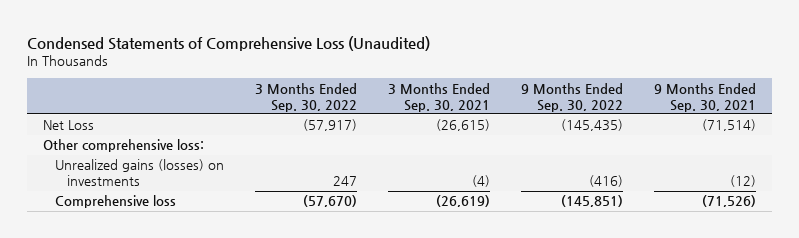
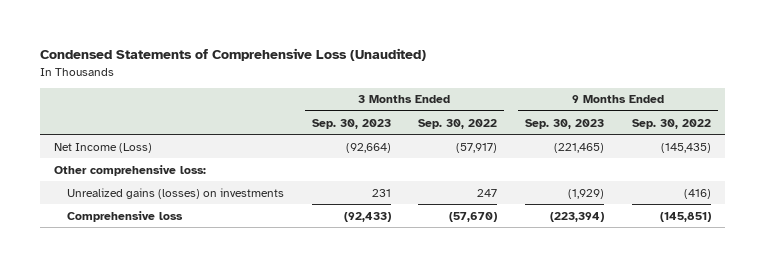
[388,82,491,112] 3 Months Ended Sep. 30, 2021 -> none
[654,82,757,112] 9 Months Ended Sep. 30, 2021 -> none
none -> [311,118,391,129] Sep. 30, 2023
none -> [525,118,605,129] Sep. 30, 2023
[42,120,94,131] Net Loss -> [54,142,153,153] Net Income (Loss)

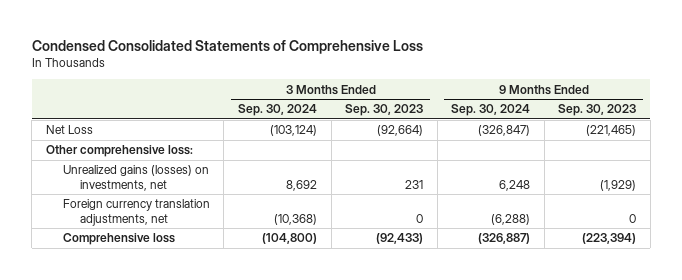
[40,48,427,62] Condensed Statements of Comprehensive Loss (Unaudited) -> [31,39,423,54] Condensed Consolidated Statements of Comprehensive Loss
[418,118,498,129] Sep. 30, 2022 -> none
[631,118,711,129] Sep. 30, 2022 -> none
none -> [237,104,317,117] Sep. 30, 2024
none -> [451,104,531,117] Sep. 30, 2024
[54,142,153,153] Net Income (Loss) -> [45,125,93,135] Net Loss
[66,187,284,199] Unrealized gains (losses) on investments -> [62,165,209,191] Unrealized gains (losses) on investments, net
none -> [62,199,210,226] Foreign currency translation adjustments, net

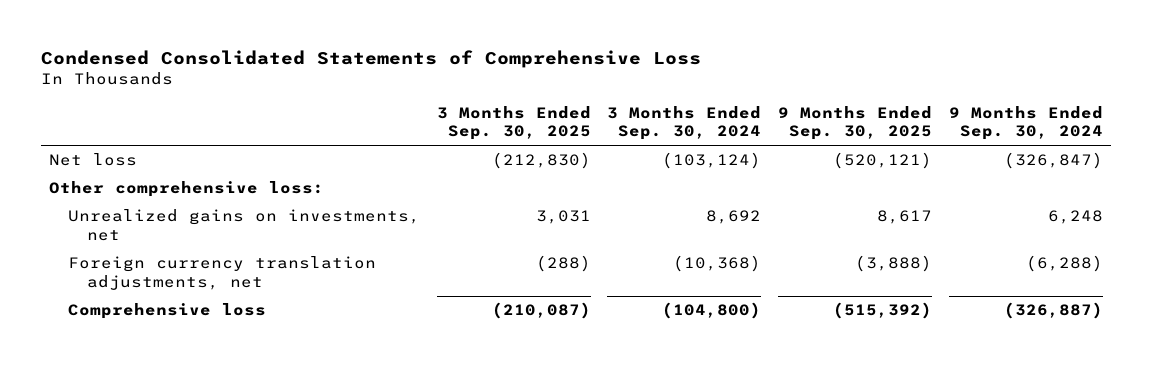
[345,104,424,117] Sep. 30, 2023 -> none
[558,104,637,117] Sep. 30, 2023 -> none
none -> [436,106,591,141] 3 Months Ended Sep. 30, 2025
none -> [778,106,933,141] 9 Months Ended Sep. 30, 2025
[45,125,93,135] Net Loss -> [49,153,138,167] Net loss
[62,165,209,191] Unrealized gains (losses) on investments, net -> [67,209,420,241] Unrealized gains on investments, net

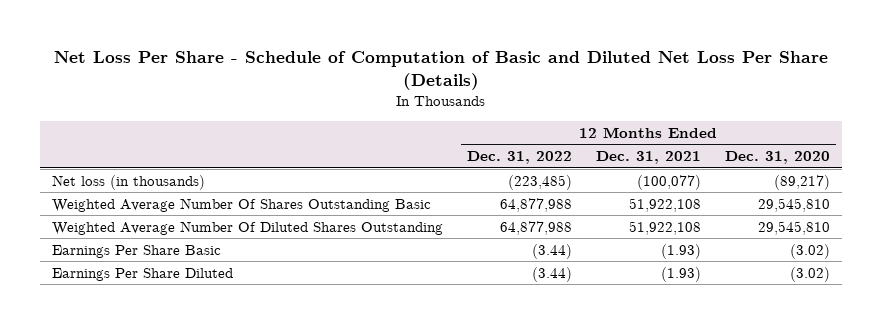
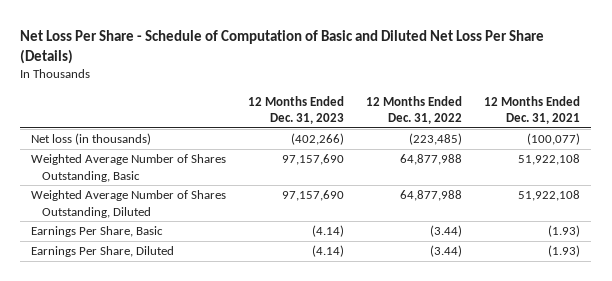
[725,151,831,165] Dec. 31, 2020 -> none
none -> [248,95,345,125] 12 Months Ended Dec. 31, 2023
[51,197,431,212] Weighted Average Number Of Shares Outstanding Basic -> [31,154,227,182] Weighted Average Number of Shares Outstanding, Basic
[51,220,443,235] Weighted Average Number Of Diluted Shares Outstanding -> [31,190,227,218] Weighted Average Number of Shares Outstanding, Diluted
[51,244,221,258] Earnings Per Share Basic -> [31,226,164,238] Earnings Per Share, Basic
[51,267,233,281] Earnings Per Share Diluted -> [31,246,175,258] Earnings Per Share, Diluted

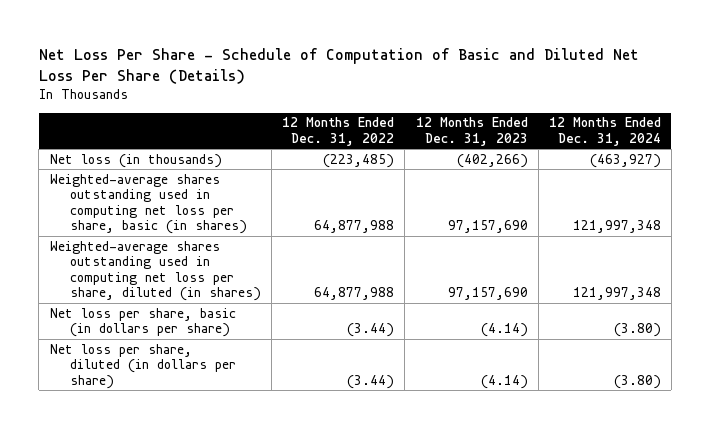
[484,95,581,125] 12 Months Ended Dec. 31, 2021 -> none
none -> [548,117,661,146] 12 Months Ended Dec. 31, 2024
[31,154,227,182] Weighted Average Number of Shares Outstanding, Basic -> [49,173,248,235] Weighted-average shares outstanding used in computing net loss per share, basic (in shares)
[31,190,227,218] Weighted Average Number of Shares Outstanding, Diluted -> [49,240,262,302] Weighted-average shares outstanding used in computing net loss per share, diluted (in shares)
[31,226,164,238] Earnings Per Share, Basic -> [49,307,236,338] Net loss per share, basic (in dollars per share)
[31,246,175,258] Earnings Per Share, Diluted -> [49,343,237,389] Net loss per share, diluted (in dollars per share)

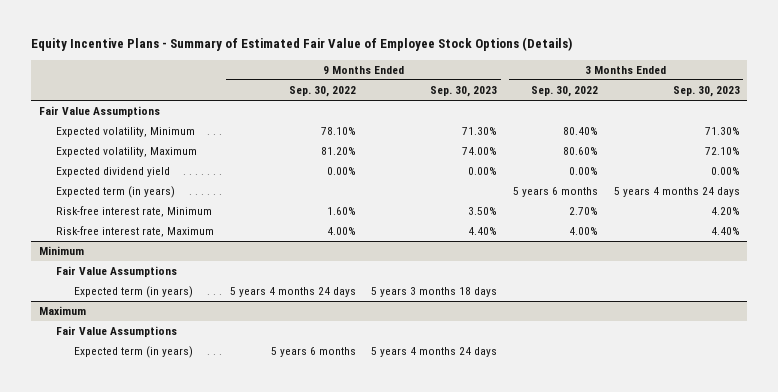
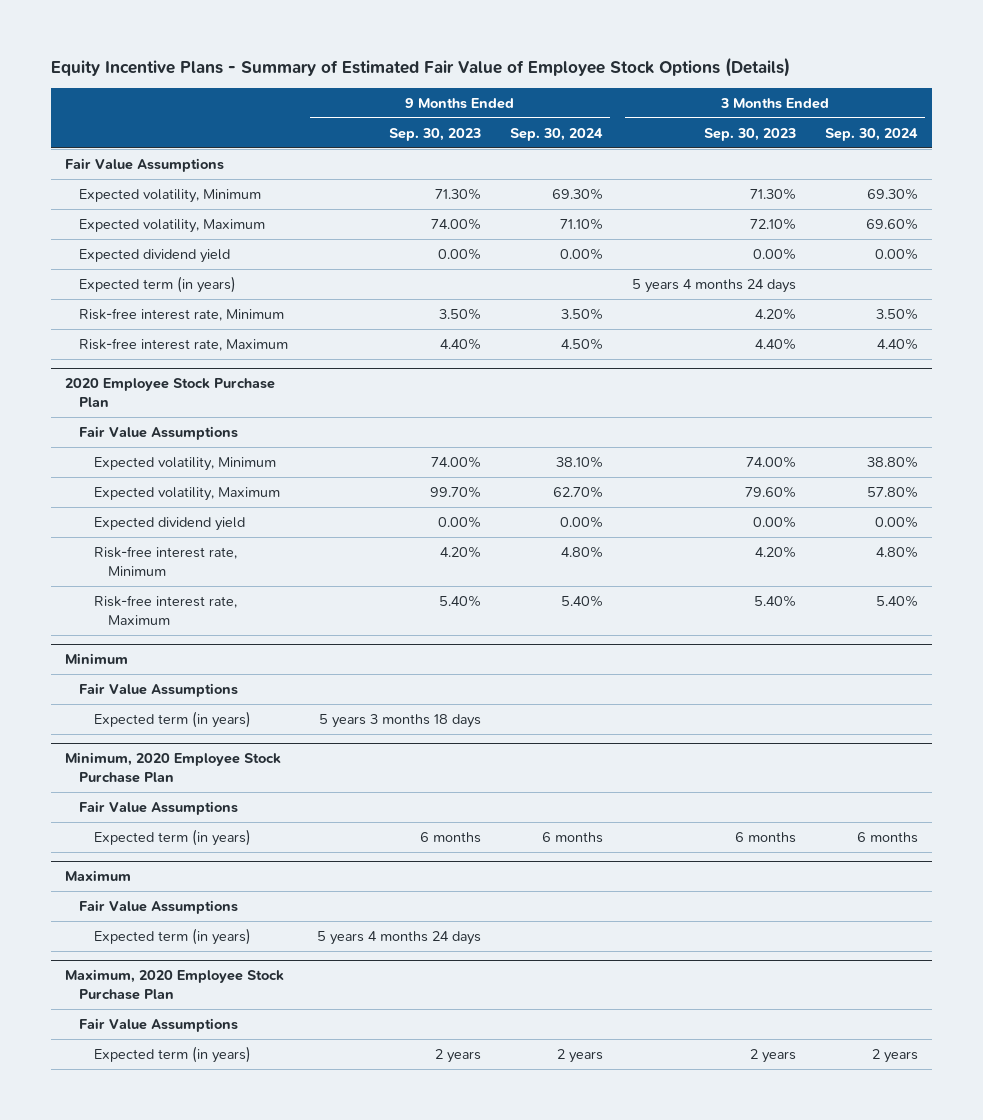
[288,86,356,98] Sep. 30, 2022 -> none
[530,86,598,98] Sep. 30, 2022 -> none
none -> [510,127,604,141] Sep. 30, 2024
none -> [824,127,918,141] Sep. 30, 2024
none -> [65,378,276,408] 2020 Employee Stock Purchase Plan
none -> [79,425,239,440] Fair Value Assumptions
none -> [93,456,276,471] Expected volatility, Minimum
none -> [93,486,280,501] Expected volatility, Maximum
none -> [93,516,245,531] Expected dividend yield
none -> [93,545,237,576] Risk-free interest rate, Minimum
none -> [93,594,237,625] Risk-free interest rate, Maximum
none -> [65,752,282,784] Minimum, 2020 Employee Stock Purchase Plan
none -> [79,800,239,815] Fair Value Assumptions
none -> [93,828,251,846] Expected term (in years)
none -> [65,969,285,1001] Maximum, 2020 Employee Stock Purchase Plan
none -> [79,1017,239,1032] Fair Value Assumptions
none -> [93,1045,251,1063] Expected term (in years)

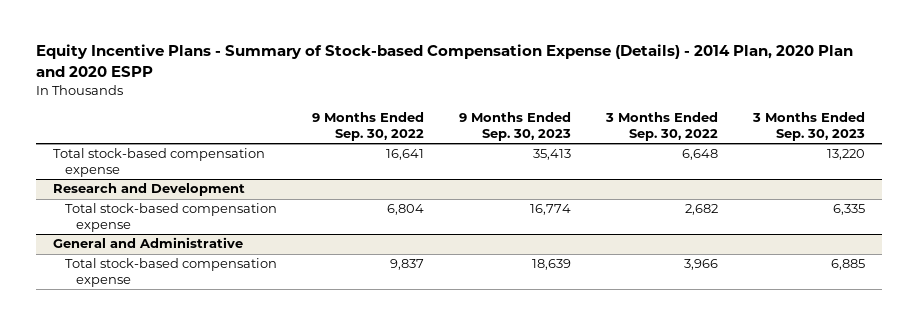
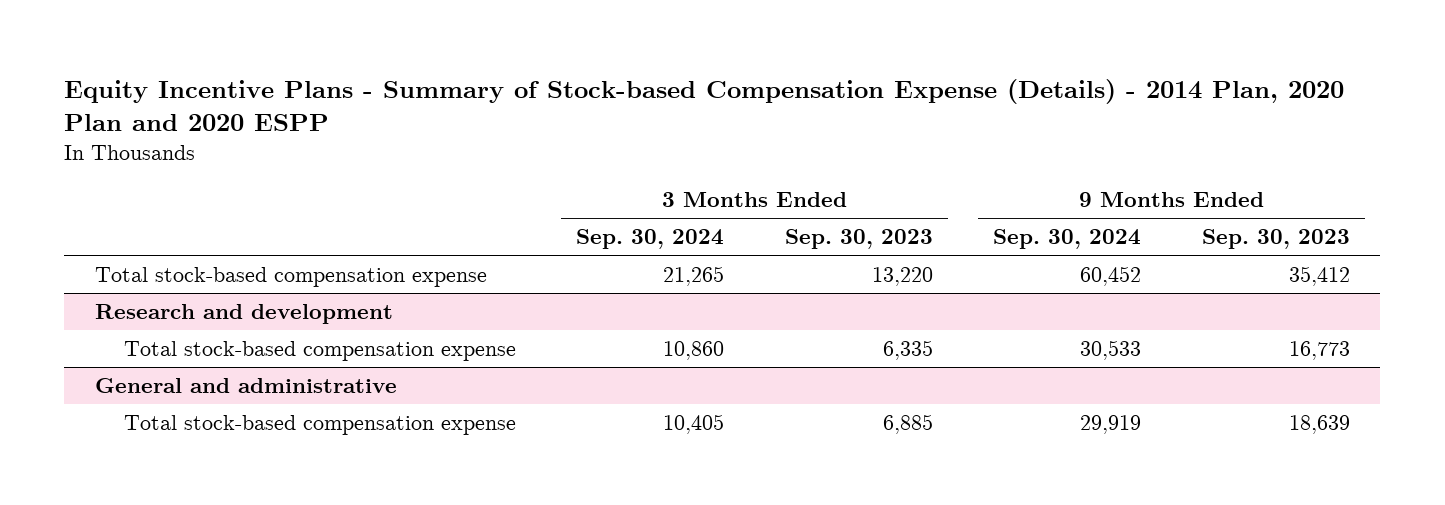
[311,112,424,142] 9 Months Ended Sep. 30, 2022 -> none
[604,112,718,142] 3 Months Ended Sep. 30, 2022 -> none
none -> [576,229,725,250] Sep. 30, 2024
none -> [993,229,1142,250] Sep. 30, 2024
[532,149,571,161] 35,413 -> [1289,265,1351,286] 35,412
[53,183,246,197] Research and Development -> [94,303,393,324] Research and development
[529,204,571,216] 16,774 -> [1289,340,1351,360] 16,773
[53,237,244,249] General and Administrative -> [94,377,397,393] General and administrative

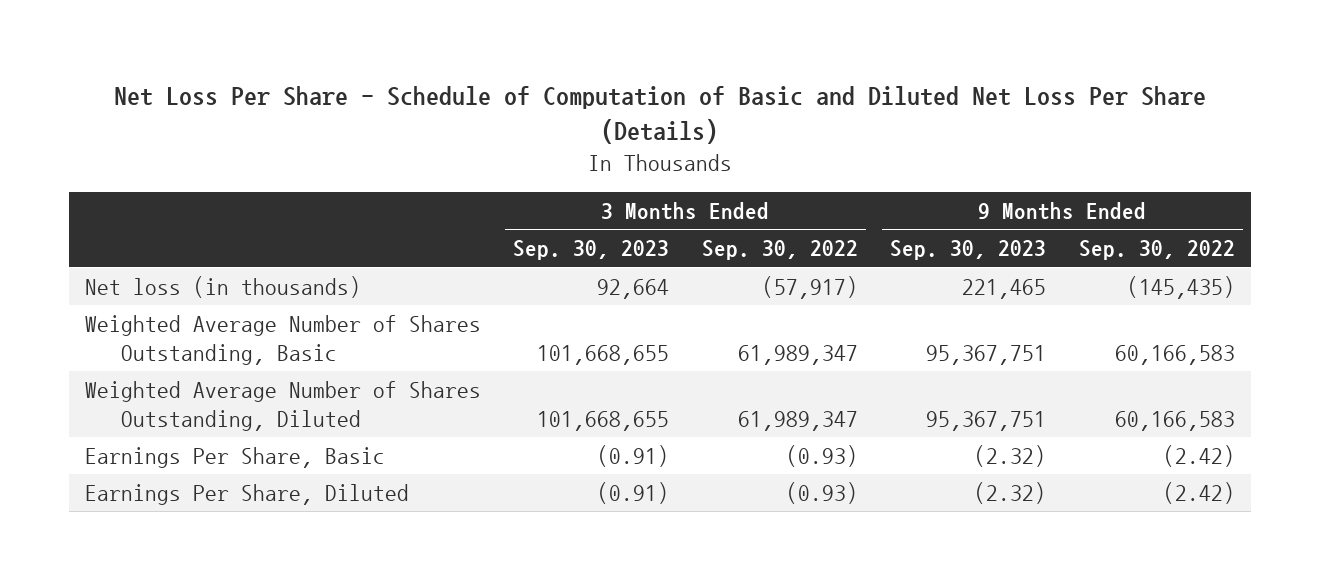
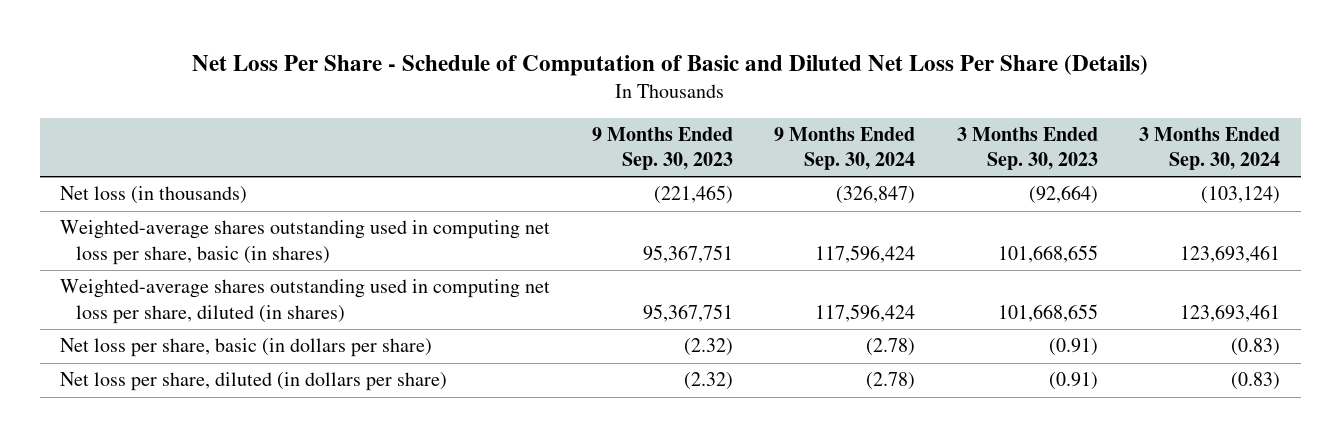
[701,240,858,261] Sep. 30, 2022 -> none
[1078,240,1235,261] Sep. 30, 2022 -> none
none -> [774,127,916,171] 9 Months Ended Sep. 30, 2024
none -> [1139,127,1281,171] 3 Months Ended Sep. 30, 2024
[597,278,670,299] 92,664 -> [1028,185,1098,205] (92,664)
[962,278,1047,299] 221,465 -> [653,185,733,205] (221,465)
[84,314,481,365] Weighted Average Number of Shares Outstanding, Basic -> [60,220,551,265] Weighted-average shares outstanding used in computing net loss per share, basic (in shares)
[84,380,481,431] Weighted Average Number of Shares Outstanding, Diluted -> [60,279,551,324] Weighted-average shares outstanding used in computing net loss per share, diluted (in shares)
[84,446,385,468] Earnings Per Share, Basic -> [60,338,433,358] Net loss per share, basic (in dollars per share)
[84,483,409,505] Earnings Per Share, Diluted -> [60,372,448,392] Net loss per share, diluted (in dollars per share)

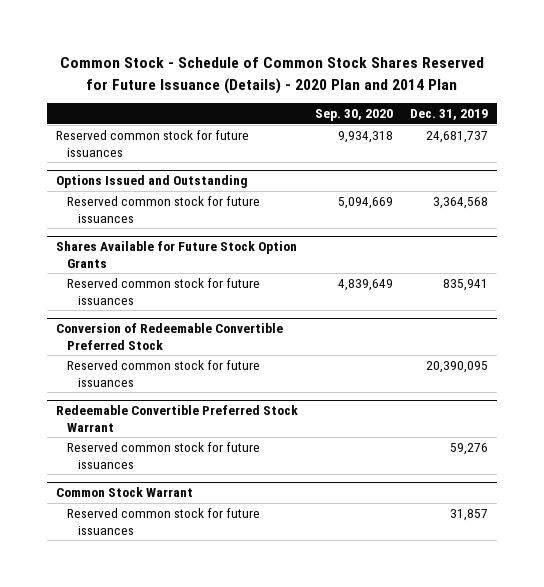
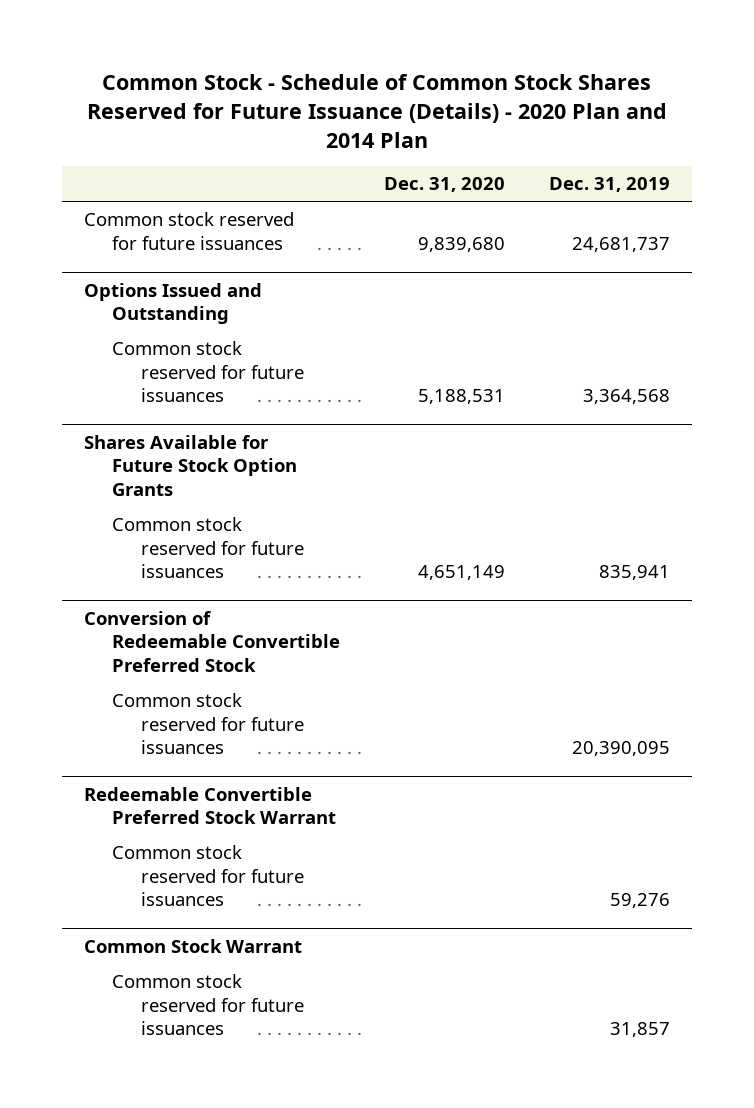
[315,109,394,122] Sep. 30, 2020 -> none
none -> [384,177,506,193] Dec. 31, 2020
[55,130,249,157] Reserved common stock for future issuances -> [83,212,294,250] Common stock reserved for future issuances
[66,196,260,223] Reserved common stock for future issuances -> [112,341,305,403] Common stock reserved for future issuances
[66,278,260,305] Reserved common stock for future issuances -> [112,517,305,579] Common stock reserved for future issuances
[66,360,260,387] Reserved common stock for future issuances -> [112,693,305,755] Common stock reserved for future issuances
[66,442,260,469] Reserved common stock for future issuances -> [112,845,305,907] Common stock reserved for future issuances
[66,508,260,535] Reserved common stock for future issuances -> [112,974,305,1036] Common stock reserved for future issuances

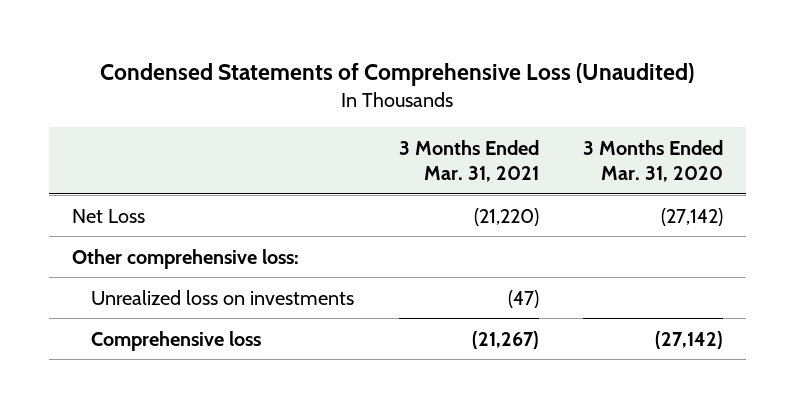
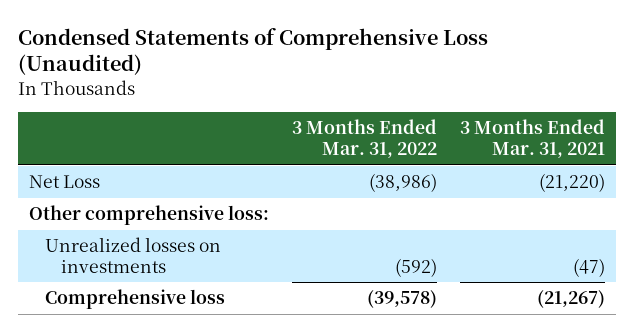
[583,139,724,183] 3 Months Ended Mar. 31, 2020 -> none
none -> [291,119,437,159] 3 Months Ended Mar. 31, 2022
[90,289,354,305] Unrealized loss on investments -> [44,237,221,273] Unrealized losses on investments

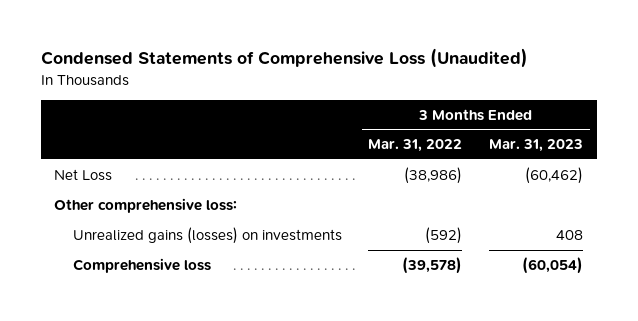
[459,119,605,159] 3 Months Ended Mar. 31, 2021 -> none
none -> [489,139,584,153] Mar. 31, 2023
[44,237,221,273] Unrealized losses on investments -> [72,226,342,244] Unrealized gains (losses) on investments

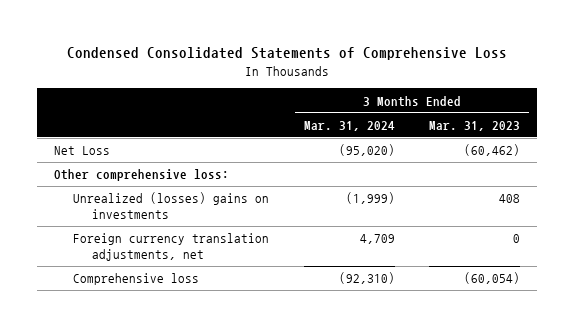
[40,48,528,69] Condensed Statements of Comprehensive Loss (Unaudited) -> [66,47,507,61] Condensed Consolidated Statements of Comprehensive Loss
[368,139,463,153] Mar. 31, 2022 -> none
none -> [303,120,395,131] Mar. 31, 2024
[72,226,342,244] Unrealized gains (losses) on investments -> [73,192,270,219] Unrealized (losses) gains on investments
none -> [73,233,270,261] Foreign currency translation adjustments, net

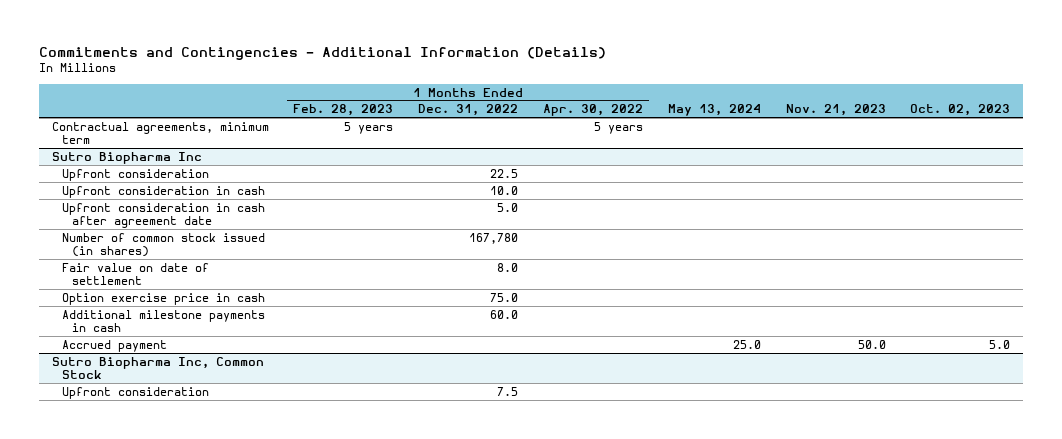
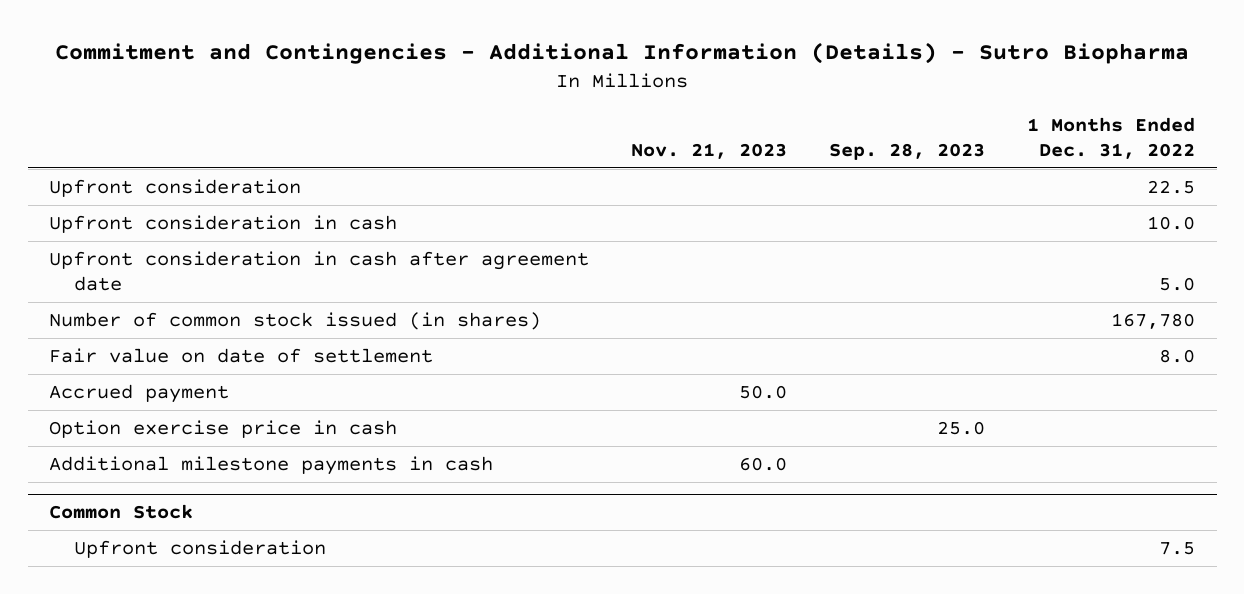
[39,46,607,60] Commitments and Contingencies - Additional Information (Details) -> [55,42,1190,65] Commitment and Contingencies - Additional Information (Details) - Sutro Biopharma
[293,104,394,117] Feb. 28, 2023 -> none
[542,104,643,117] Apr. 30, 2022 -> none
[667,104,761,117] May 13, 2024 -> none
[910,104,1011,117] Oct. 02, 2023 -> none
none -> [829,142,986,160] Sep. 28, 2023
[51,121,269,145] Contractual agreements, minimum term -> none
[51,151,202,164] Sutro Biopharma Inc -> none
[61,292,265,305] Option exercise price in cash -> none
[61,309,265,333] Additional milestone payments in cash -> none
[51,356,264,380] Sutro Biopharma Inc, Common Stock -> none
none -> [48,419,397,438] Option exercise price in cash
none -> [48,455,493,475] Additional milestone payments in cash
none -> [48,504,193,520] Common Stock

